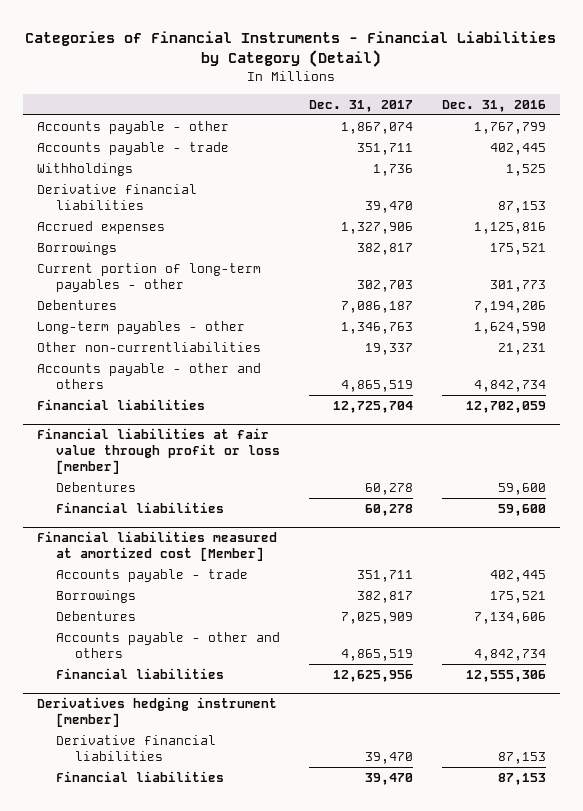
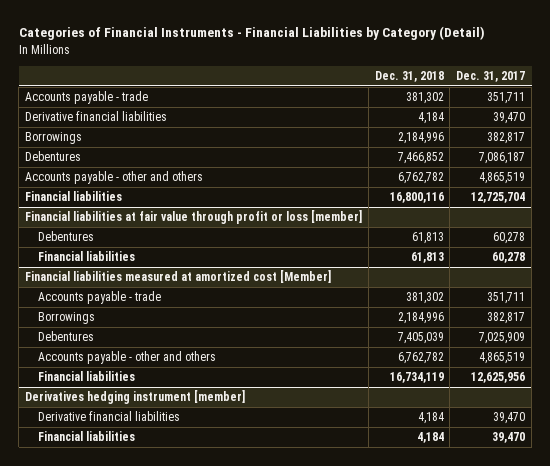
[441,99,546,112] Dec. 31, 2016 -> none
none -> [374,70,444,82] Dec. 31, 2018
[37,121,230,135] Accounts payable - other -> none
[37,163,134,177] Withholdings -> none
[37,221,166,235] Accrued expenses -> none
[37,263,262,293] Current portion of long-term payables - other -> none
[37,321,246,335] Long-term payables - other -> none
[37,342,262,353] Other non-currentliabilities -> none

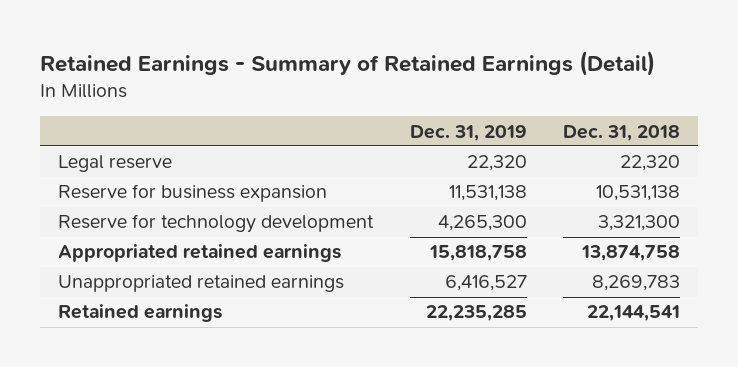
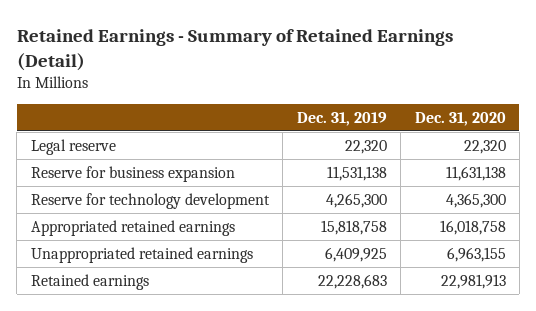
[562,124,680,141] Dec. 31, 2018 -> none
none -> [414,112,506,127] Dec. 31, 2020
[444,275,527,292] 6,416,527 -> [324,246,387,262] 6,409,925
[425,305,527,322] 22,235,285 -> [317,273,387,289] 22,228,683

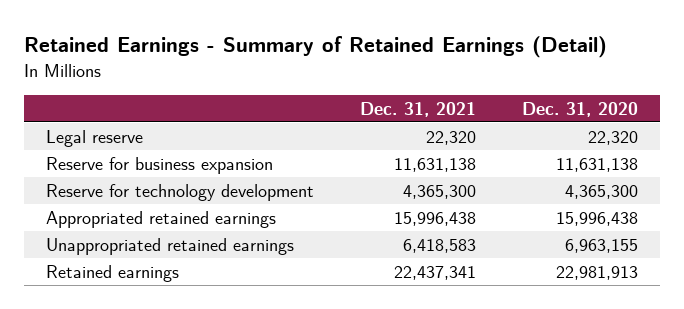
[296,112,387,127] Dec. 31, 2019 -> none
none -> [359,101,476,117] Dec. 31, 2021
[439,219,506,235] 16,018,758 -> [555,211,638,226] 15,996,438

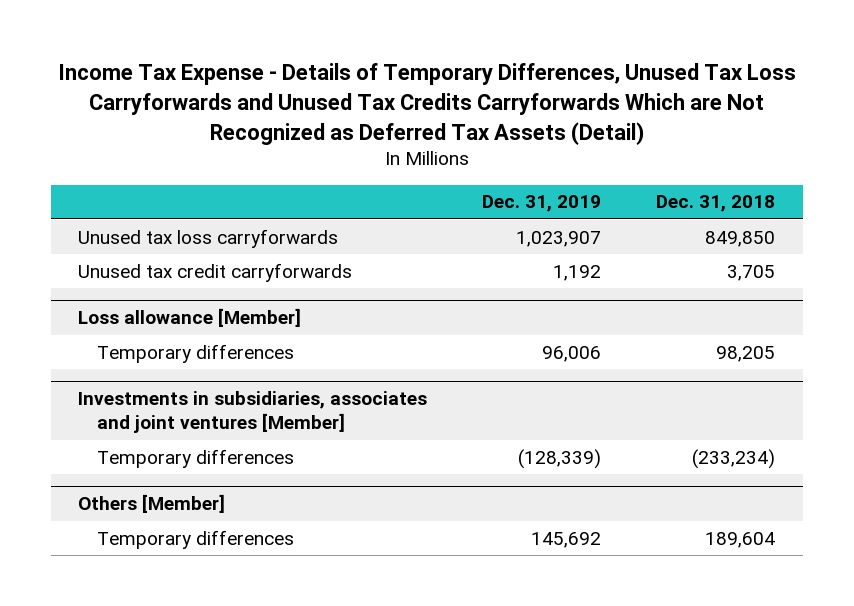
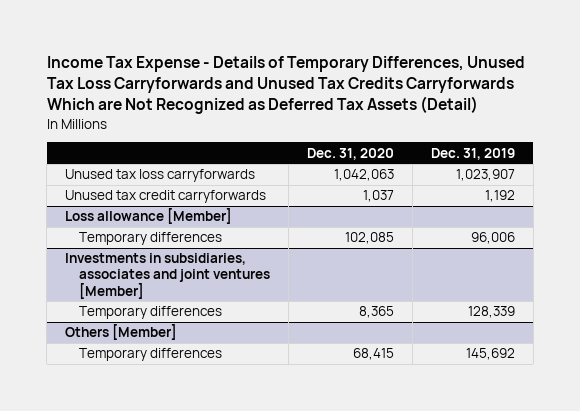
[656,195,776,213] Dec. 31, 2018 -> none
none -> [307,147,395,160] Dec. 31, 2020
[518,448,602,469] (128,339) -> [467,306,515,319] 128,339

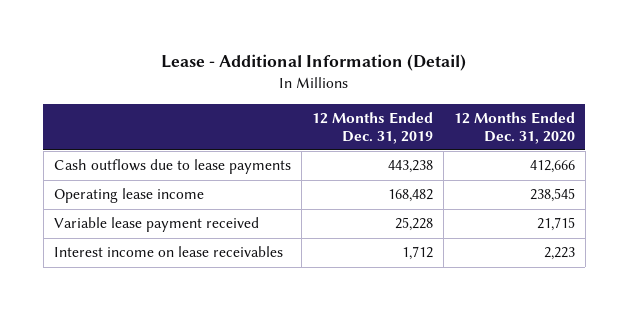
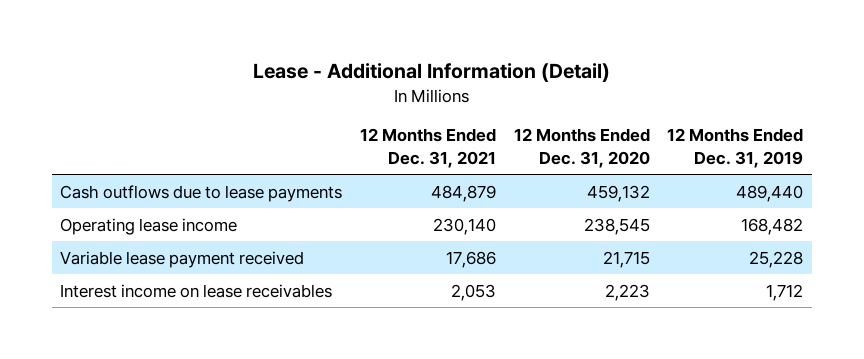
none -> [359,128,496,168] 12 Months Ended Dec. 31, 2021
[387,160,433,174] 443,238 -> [736,184,804,202] 489,440
[529,160,575,174] 412,666 -> [586,184,650,202] 459,132

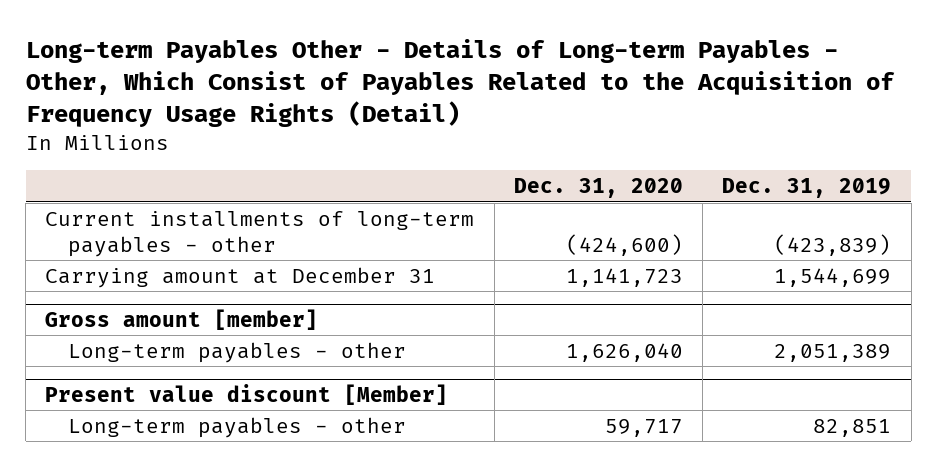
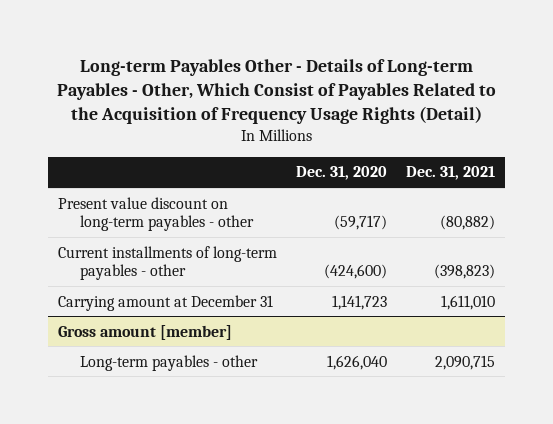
[722,178,892,199] Dec. 31, 2019 -> none
none -> [406,166,496,181] Dec. 31, 2021
none -> [57,196,254,232] Present value discount on long-term payables - other
[45,383,449,405] Present value discount [Member] -> none
[67,416,406,438] Long-term payables - other -> none

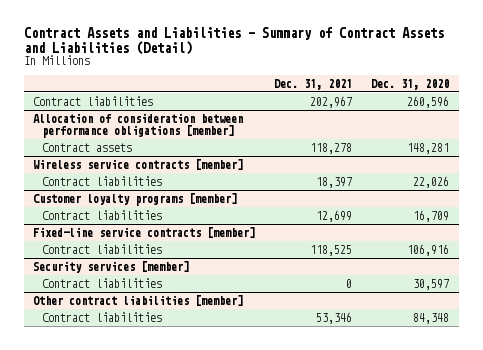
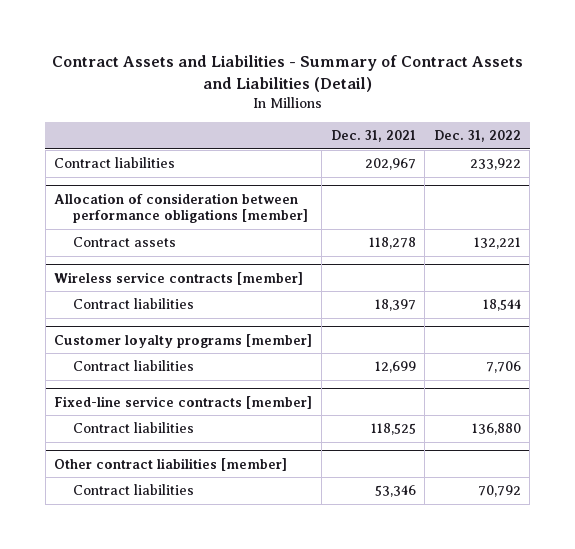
[371,78,450,90] Dec. 31, 2020 -> none
none -> [433,129,521,142] Dec. 31, 2022
[33,260,190,273] Security services [member] -> none
[42,277,163,288] Contract liabilities -> none

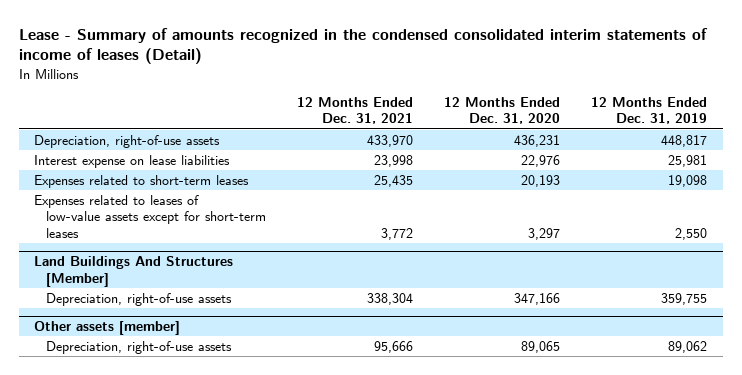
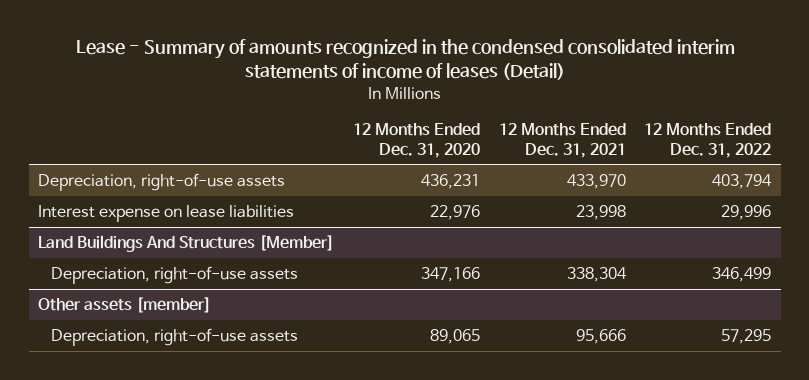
[591,96,708,125] 12 Months Ended Dec. 31, 2019 -> none
none -> [644,123,772,158] 12 Months Ended Dec. 31, 2022
[34,174,250,188] Expenses related to short-term leases -> none
[34,194,266,238] Expenses related to leases of low-value assets except for short-term leases -> none

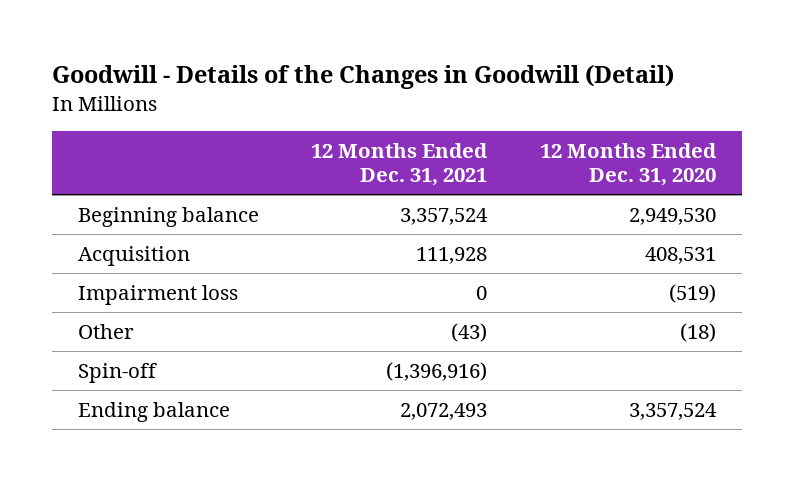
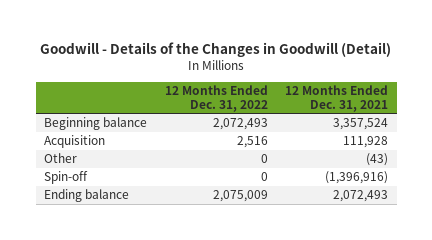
[539,143,717,186] 12 Months Ended Dec. 31, 2020 -> none
none -> [164,84,268,112] 12 Months Ended Dec. 31, 2022
[77,284,238,305] Impairment loss -> none

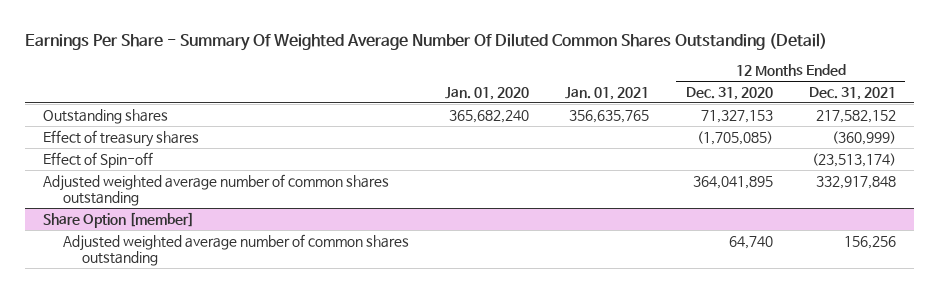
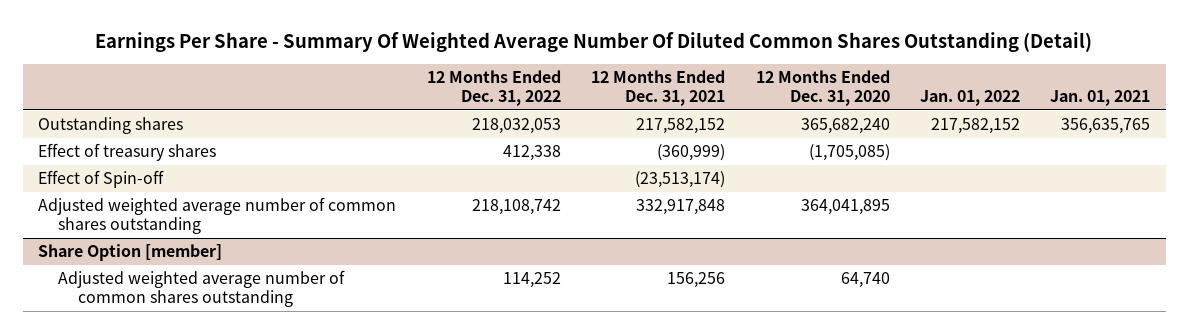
[444,86,529,100] Jan. 01, 2020 -> none
none -> [426,70,561,106] 12 Months Ended Dec. 31, 2022
none -> [920,89,1021,106] Jan. 01, 2022
[700,109,773,123] 71,327,153 -> [800,118,890,135] 365,682,240

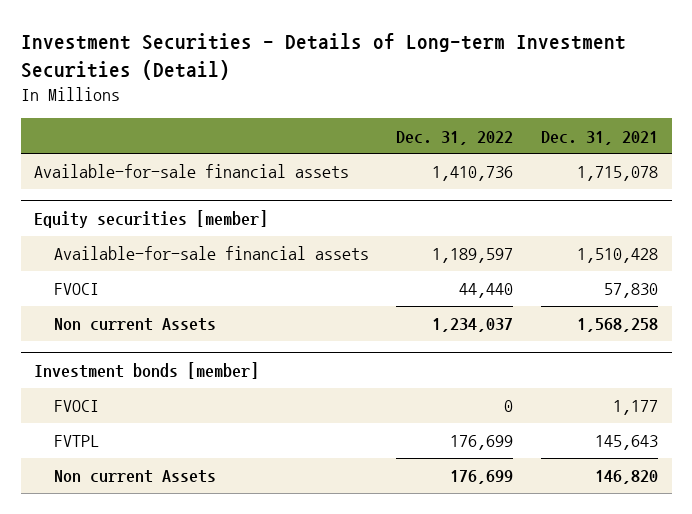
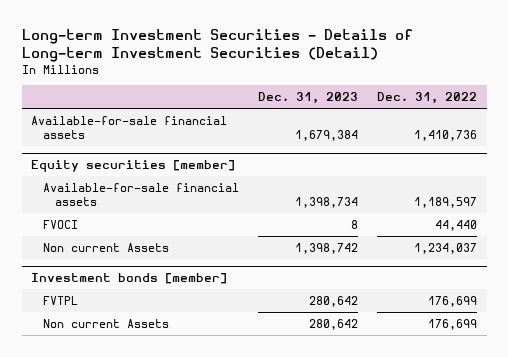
[20,33,626,81] Investment Securities - Details of Long-term Investment Securities (Detail) -> [21,28,413,62] Long-term Investment Securities - Details of Long-term Investment Securities (Detail)
[540,130,658,145] Dec. 31, 2021 -> none
none -> [258,92,359,105] Dec. 31, 2023
[53,400,99,413] FVOCI -> none

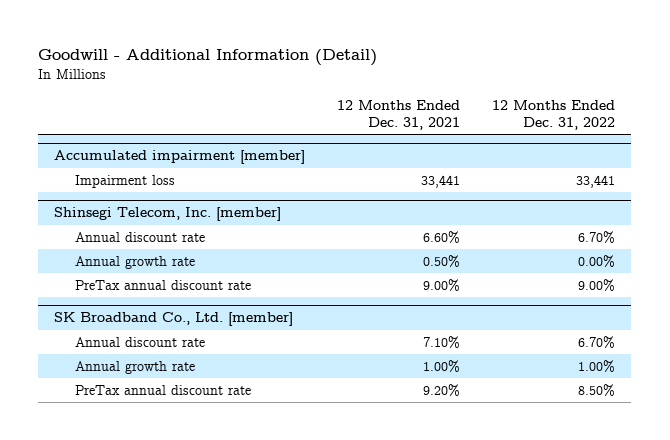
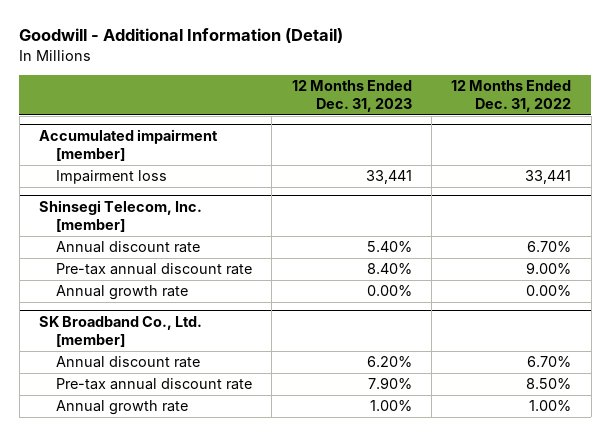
[337,100,461,130] 12 Months Ended Dec. 31, 2021 -> none
none -> [291,80,412,113] 12 Months Ended Dec. 31, 2023
none -> [56,263,253,276] Pre-tax annual discount rate
[74,279,251,290] PreTax annual discount rate -> none
none -> [56,378,253,391] Pre-tax annual discount rate
[74,384,251,395] PreTax annual discount rate -> none

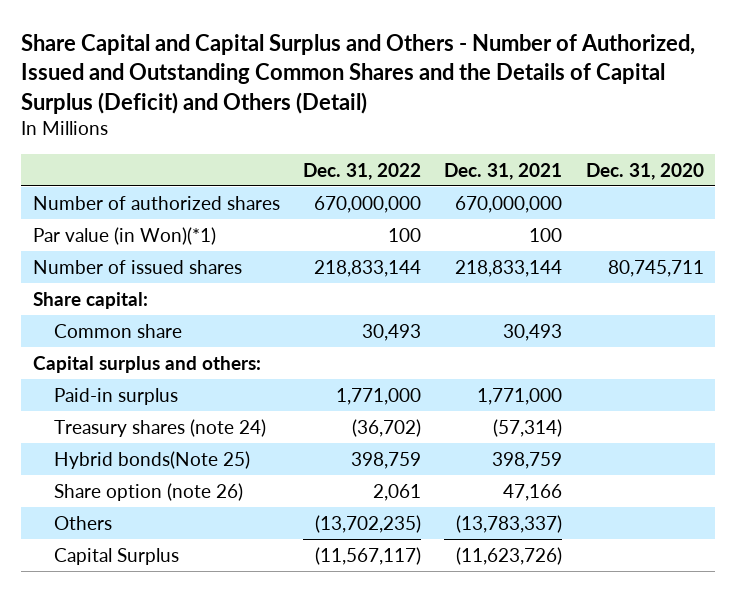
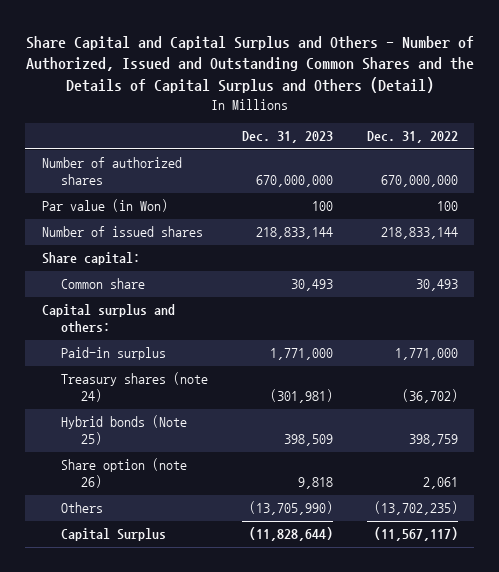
[21,33,696,114] Share Capital and Capital Surplus and Others - Number of Authorized, Issued and Outstanding Common Shares and the Details of Capital Surplus (Deficit) and Others (Detail) -> [25,35,474,94] Share Capital and Capital Surplus and Others - Number of Authorized, Issued and Outstanding Common Shares and the Details of Capital Surplus and Others (Detail)
[444,162,563,180] Dec. 31, 2021 -> none
[585,162,704,180] Dec. 31, 2020 -> none
none -> [242,131,334,144] Dec. 31, 2023
[32,226,216,245] Par value (in Won)(*1) -> [41,199,168,213] Par value (in Won)
[53,450,250,469] Hybrid bonds(Note 25) -> [61,415,188,446] Hybrid bonds (Note 25)

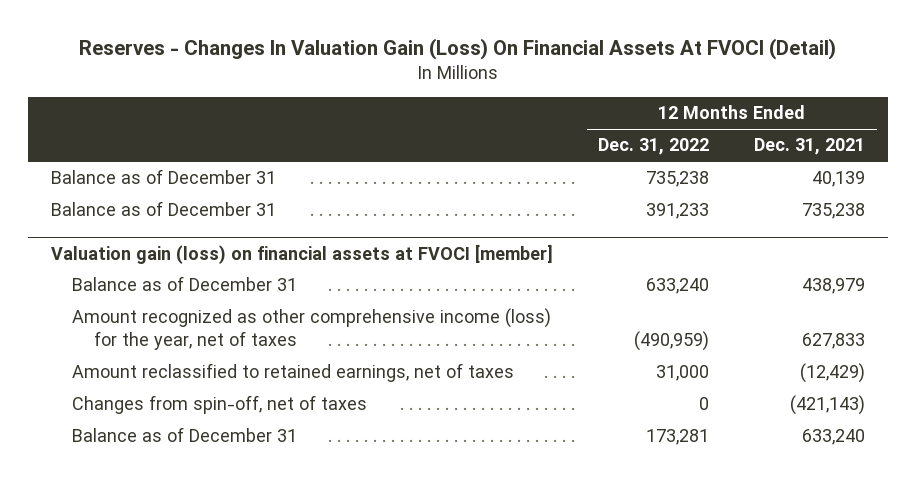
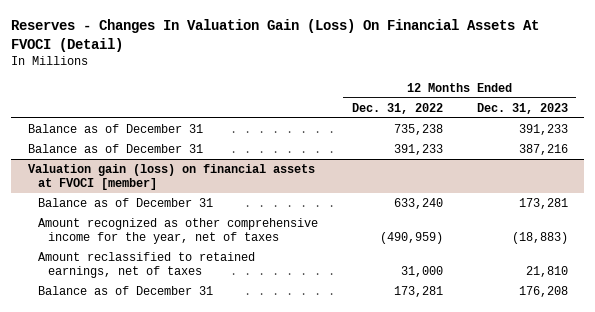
[754,138,866,156] Dec. 31, 2021 -> none
none -> [476,102,568,114] Dec. 31, 2023
[72,308,552,351] Amount recognized as other comprehensive income (loss) for the year, net of taxes -> [38,218,319,245] Amount recognized as other comprehensive income for the year, net of taxes
[72,395,368,415] Changes from spin-off, net of taxes -> none

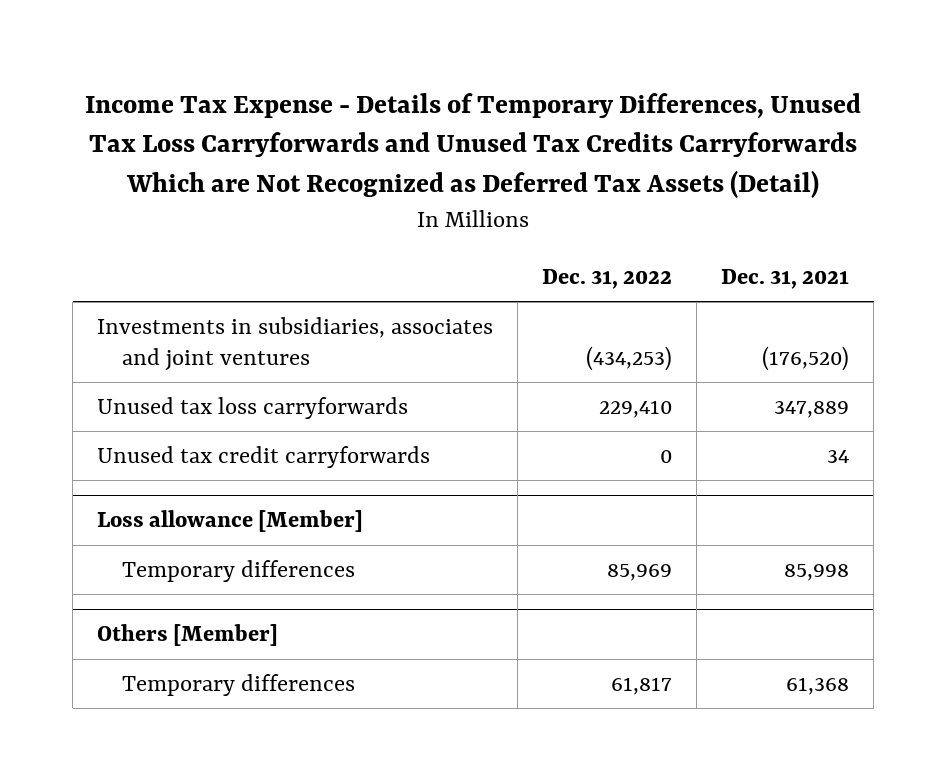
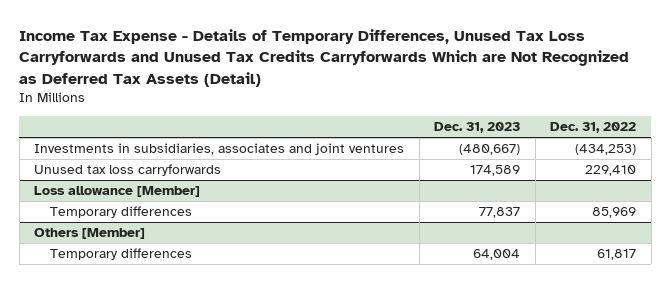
[721,268,850,289] Dec. 31, 2021 -> none
none -> [434,122,521,134] Dec. 31, 2023
[97,445,431,468] Unused tax credit carryforwards -> none

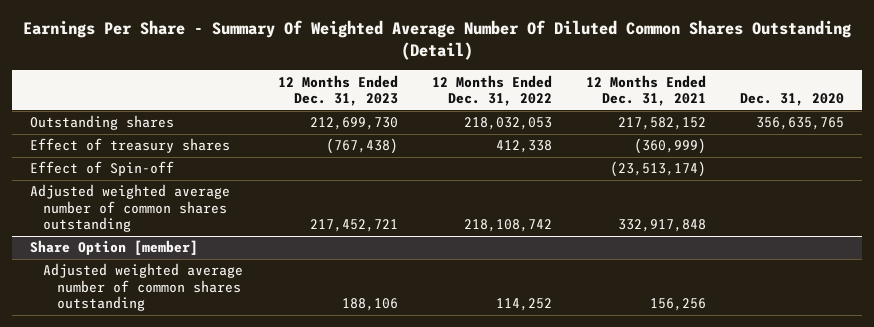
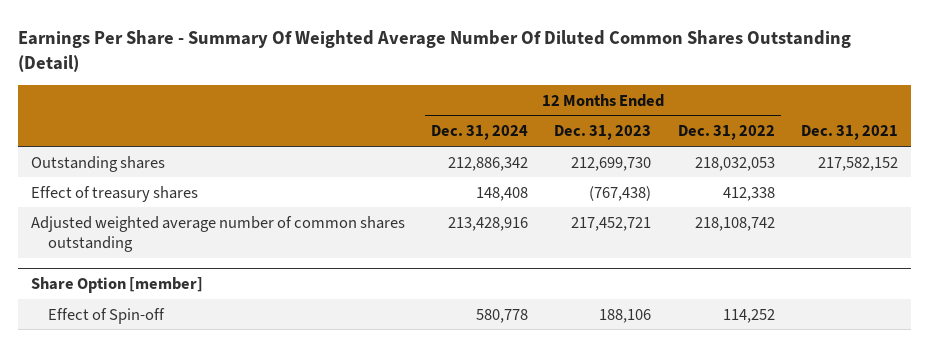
[586,74,707,107] 12 Months Ended Dec. 31, 2021 -> none
[740,93,845,107] Dec. 31, 2020 -> none
none -> [431,125,529,141] Dec. 31, 2024
none -> [800,125,898,141] Dec. 31, 2021
[29,161,174,177] Effect of Spin-off -> none
[43,263,244,312] Adjusted weighted average number of common shares outstanding -> [48,307,166,324] Effect of Spin-off

